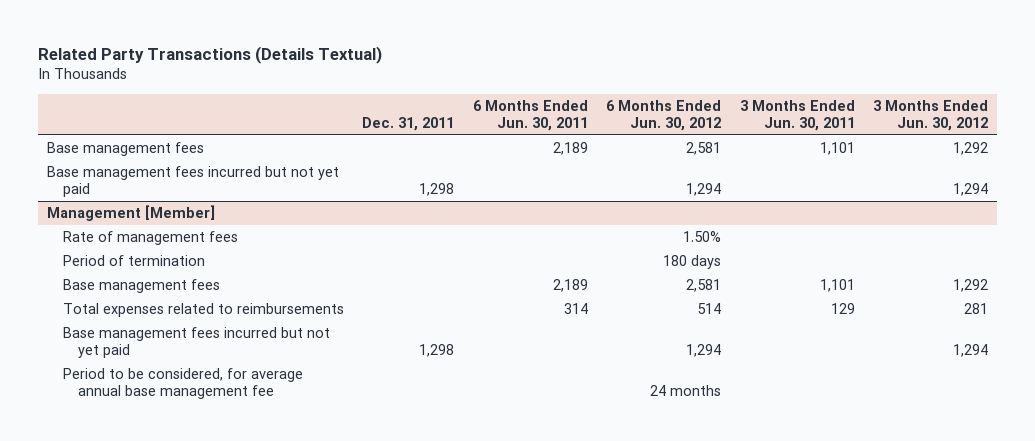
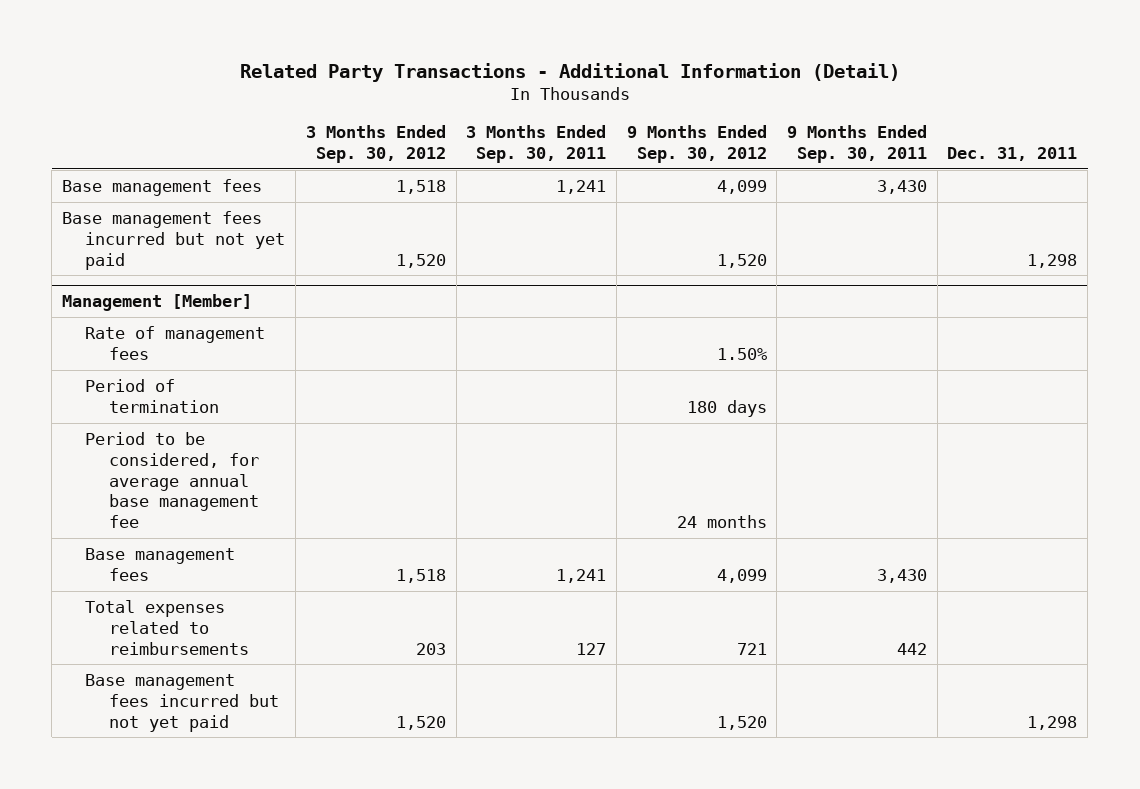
[37,46,382,65] Related Party Transactions (Details Textual) -> [239,62,900,82] Related Party Transactions - Additional Information (Detail)
[472,99,588,131] 6 Months Ended Jun. 30, 2011 -> none
[606,99,722,131] 6 Months Ended Jun. 30, 2012 -> none
[739,99,855,131] 3 Months Ended Jun. 30, 2011 -> none
[873,99,989,131] 3 Months Ended Jun. 30, 2012 -> none
none -> [305,125,446,164] 3 Months Ended Sep. 30, 2012
none -> [466,125,607,164] 3 Months Ended Sep. 30, 2011
none -> [626,125,767,164] 9 Months Ended Sep. 30, 2012
none -> [787,125,928,164] 9 Months Ended Sep. 30, 2011
[62,367,303,400] Period to be considered, for average annual base management fee -> [85,431,259,529] Period to be considered, for average annual base management fee

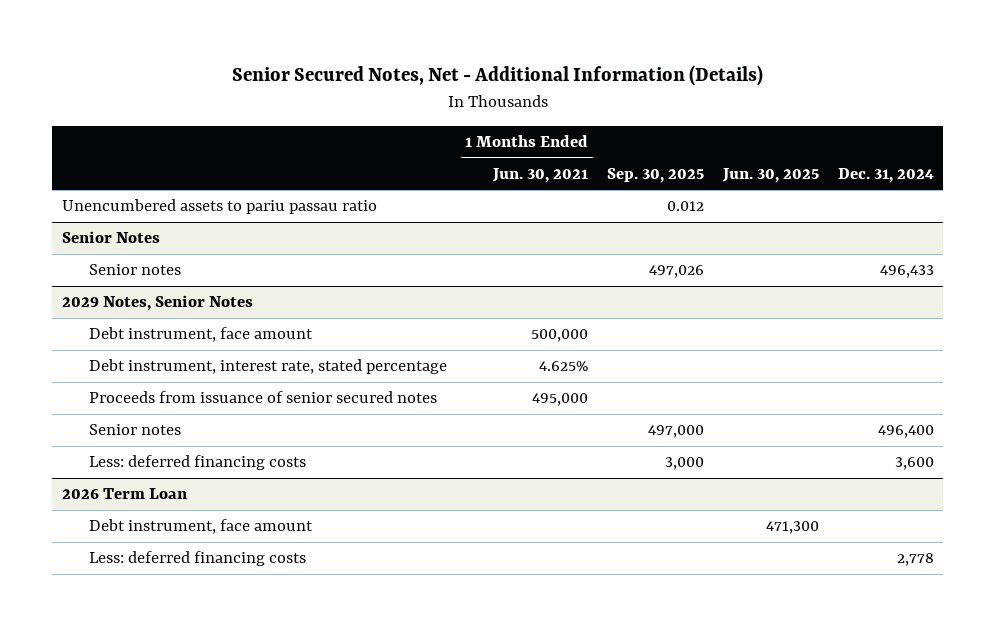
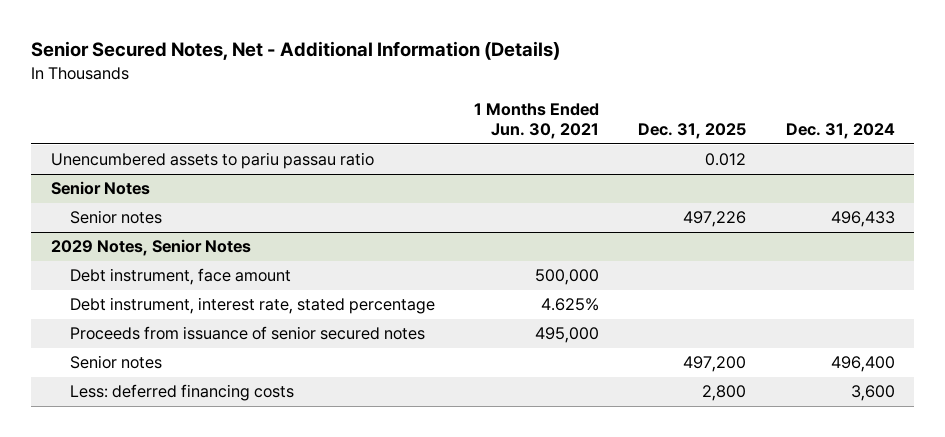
[607,167,705,183] Sep. 30, 2025 -> none
[721,167,819,183] Jun. 30, 2025 -> none
none -> [638,122,747,139] Dec. 31, 2025
[61,488,188,500] 2026 Term Loan -> none
[88,519,313,535] Debt instrument, face amount -> none
[88,551,306,567] Less: deferred financing costs -> none

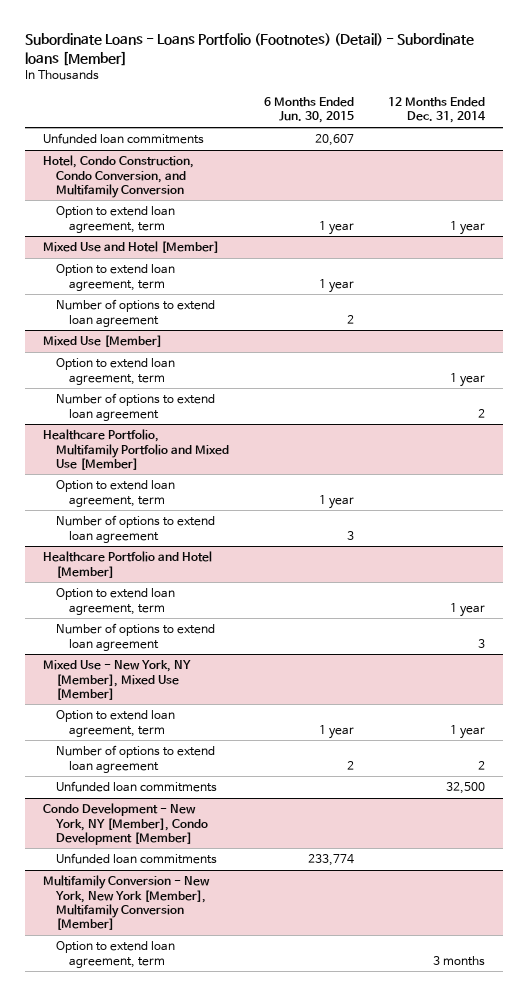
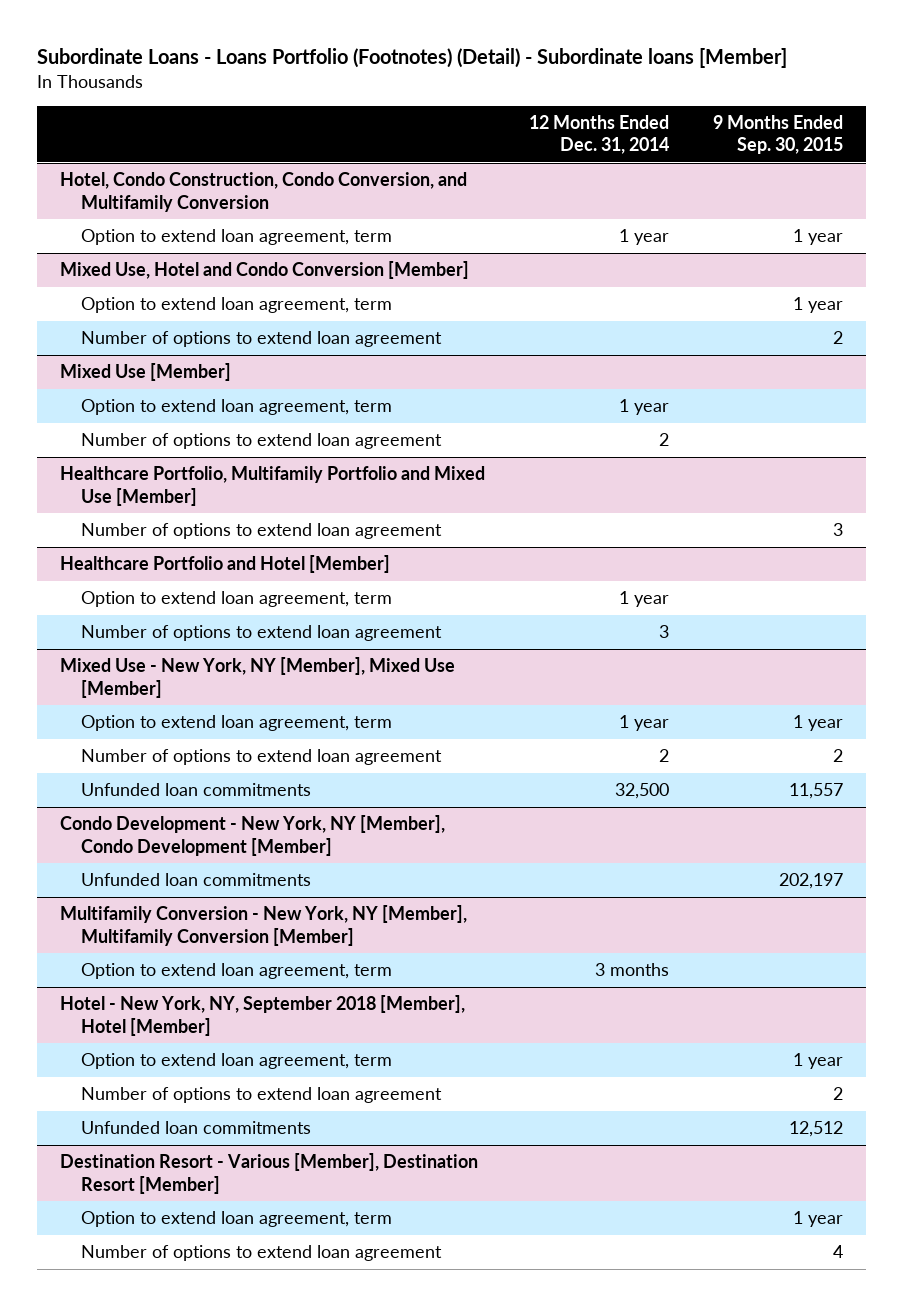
[263,97,354,124] 6 Months Ended Jun. 30, 2015 -> none
none -> [713,114,844,155] 9 Months Ended Sep. 30, 2015
[42,133,204,145] Unfunded loan commitments -> none
[42,241,219,254] Mixed Use and Hotel [Member] -> [59,261,469,280] Mixed Use, Hotel and Condo Conversion [Member]
[56,480,176,507] Option to extend loan agreement, term -> none
[42,875,210,931] Multifamily Conversion - New York, New York [Member], Multifamily Conversion [Member] -> [59,905,467,946] Multifamily Conversion - New York, NY [Member], Multifamily Conversion [Member]
none -> [59,995,465,1036] Hotel - New York, NY, September 2018 [Member], Hotel [Member]
none -> [81,1053,393,1070] Option to extend loan agreement, term
none -> [81,1087,443,1104] Number of options to extend loan agreement
none -> [81,1121,312,1135] Unfunded loan commitments
none -> [59,1153,478,1194] Destination Resort - Various [Member], Destination Resort [Member]
none -> [81,1211,393,1228] Option to extend loan agreement, term
none -> [81,1245,443,1262] Number of options to extend loan agreement

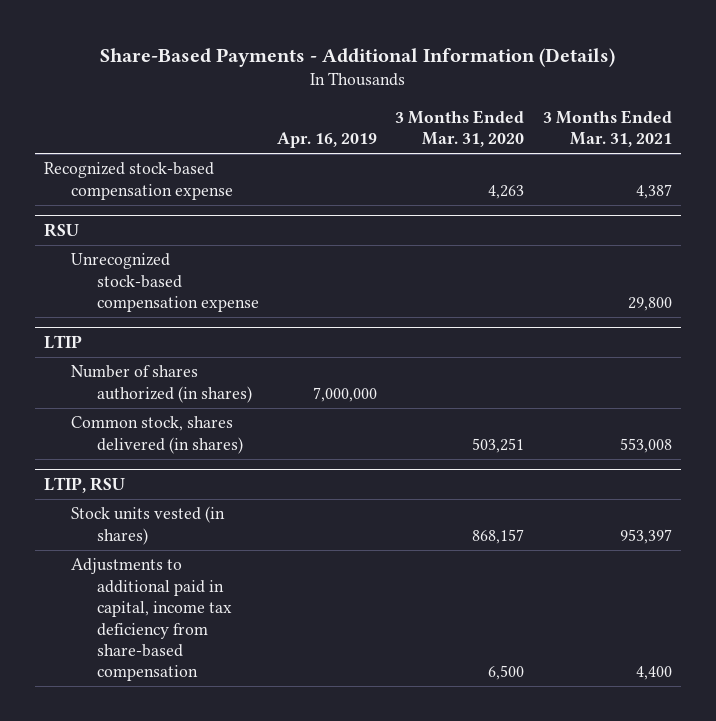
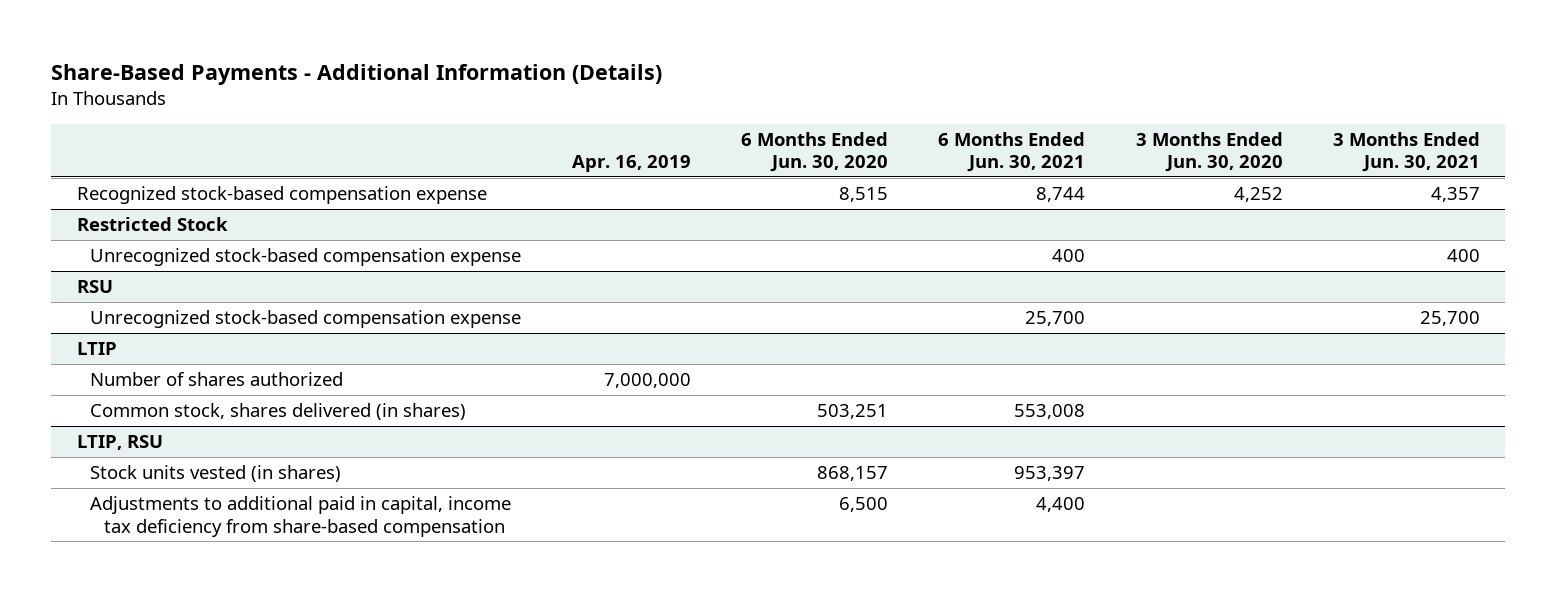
[395,109,525,148] 3 Months Ended Mar. 31, 2020 -> none
[542,109,672,148] 3 Months Ended Mar. 31, 2021 -> none
none -> [740,131,888,173] 6 Months Ended Jun. 30, 2020
none -> [938,131,1086,173] 6 Months Ended Jun. 30, 2021
none -> [1135,131,1283,173] 3 Months Ended Jun. 30, 2020
none -> [1333,131,1481,173] 3 Months Ended Jun. 30, 2021
none -> [76,216,228,231] Restricted Stock
none -> [90,247,522,266] Unrecognized stock-based compensation expense
[70,365,253,403] Number of shares authorized (in shares) -> [90,371,344,386] Number of shares authorized

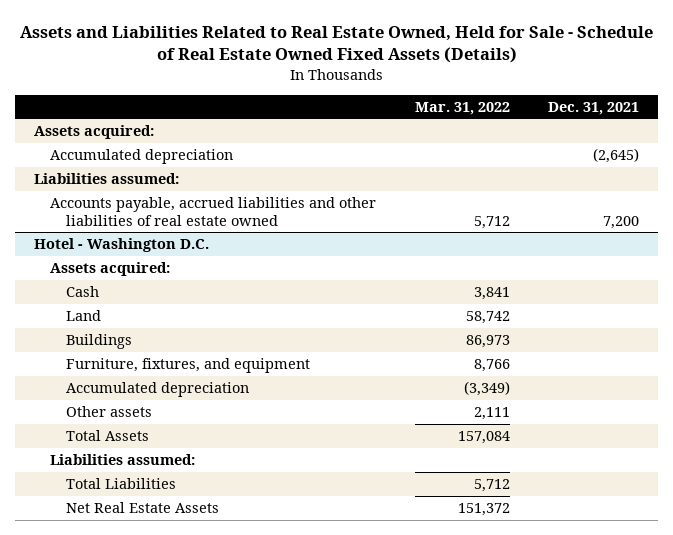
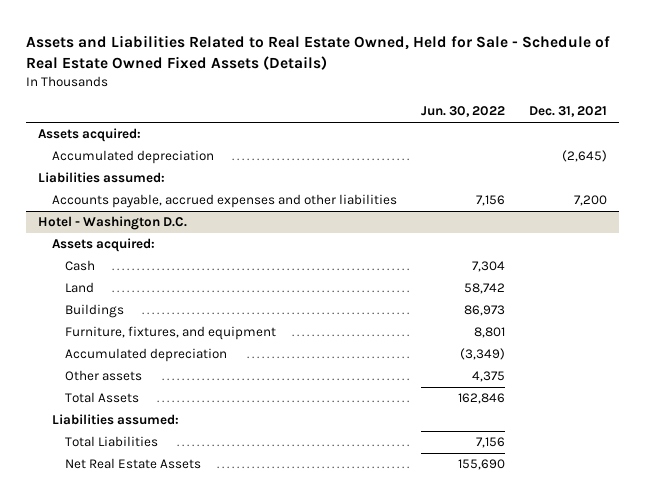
[414,101,510,115] Mar. 31, 2022 -> none
none -> [420,106,505,118] Jun. 30, 2022
[50,197,377,226] Accounts payable, accrued liabilities and other liabilities of real estate owned -> [51,194,397,209] Accounts payable, accrued expenses and other liabilities

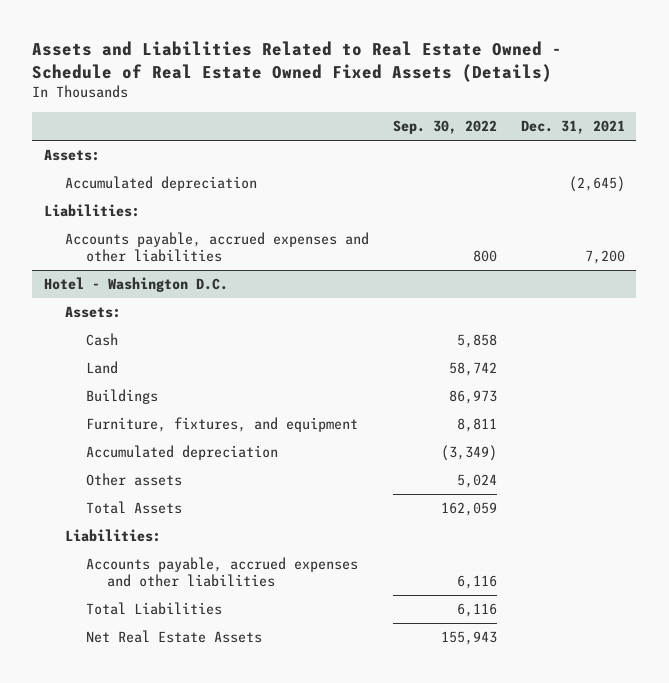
[26,35,611,71] Assets and Liabilities Related to Real Estate Owned, Held for Sale - Schedule of Real Estate Owned Fixed Assets (Details) -> [32,41,563,82] Assets and Liabilities Related to Real Estate Owned - Schedule of Real Estate Owned Fixed Assets (Details)
[420,106,505,118] Jun. 30, 2022 -> none
none -> [392,120,497,135] Sep. 30, 2022
[38,128,142,143] Assets acquired: -> [44,149,101,162] Assets:
[38,172,166,184] Liabilities assumed: -> [44,204,141,218] Liabilities:
[51,238,155,253] Assets acquired: -> [65,306,122,319] Assets:
[51,414,179,426] Liabilities assumed: -> [65,529,162,543] Liabilities:
none -> [85,557,358,588] Accounts payable, accrued expenses and other liabilities

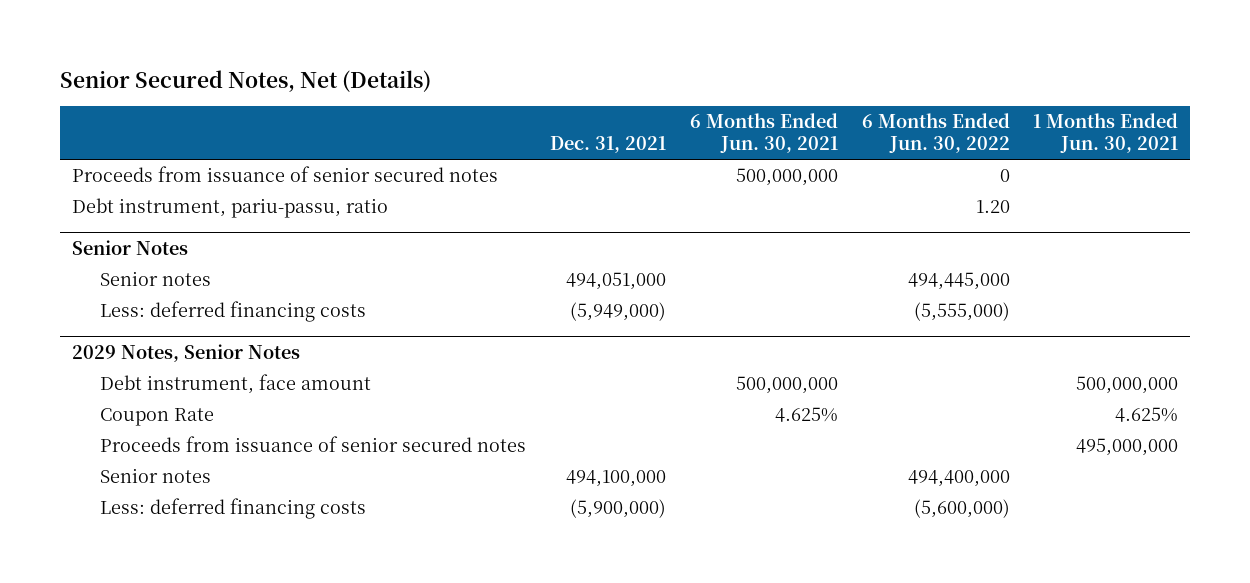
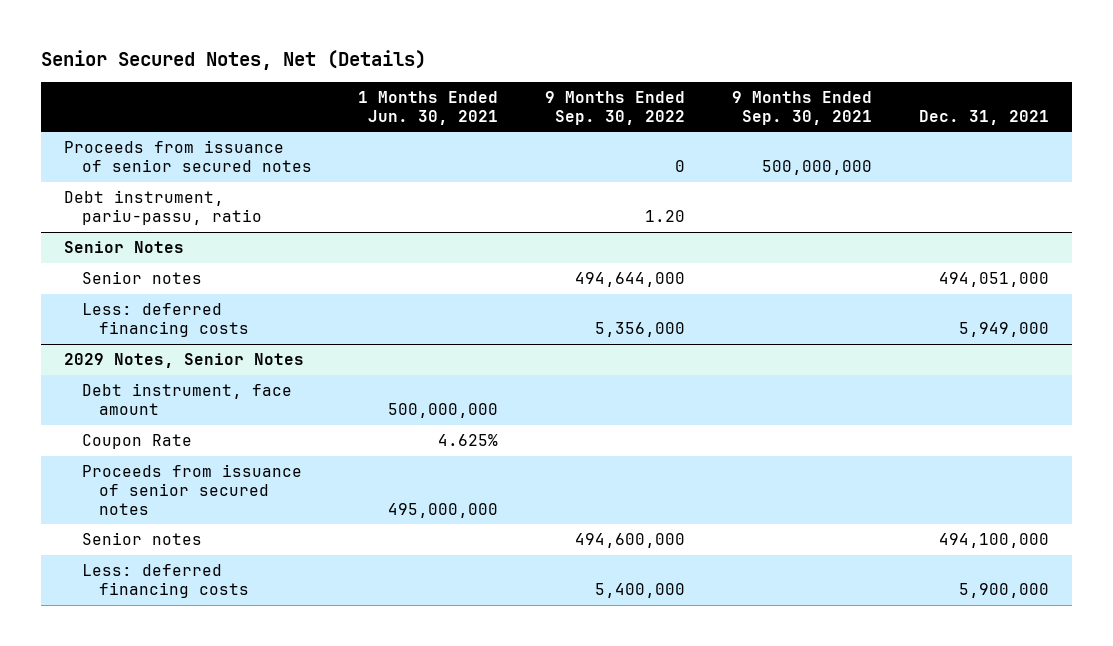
[689,113,838,154] 6 Months Ended Jun. 30, 2021 -> none
[861,113,1010,154] 6 Months Ended Jun. 30, 2022 -> none
none -> [545,91,686,125] 9 Months Ended Sep. 30, 2022
none -> [732,91,873,125] 9 Months Ended Sep. 30, 2021
[569,302,666,322] (5,949,000) -> [958,322,1049,338] 5,949,000
[569,499,666,519] (5,900,000) -> [958,583,1049,599] 5,900,000

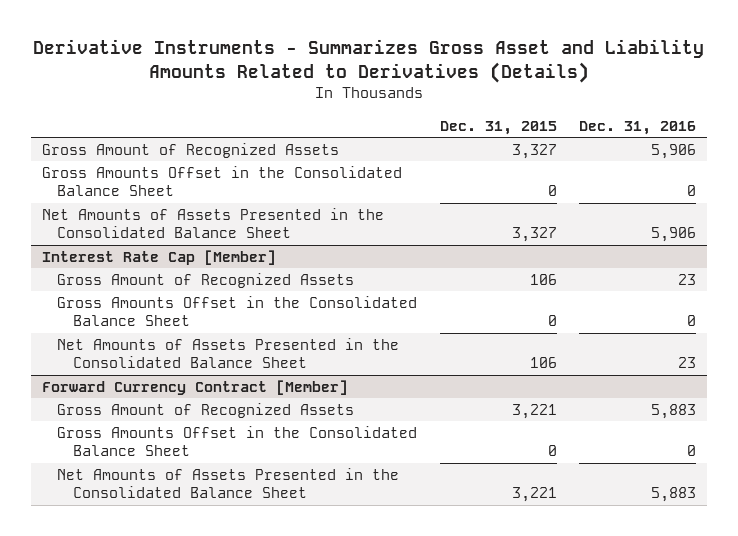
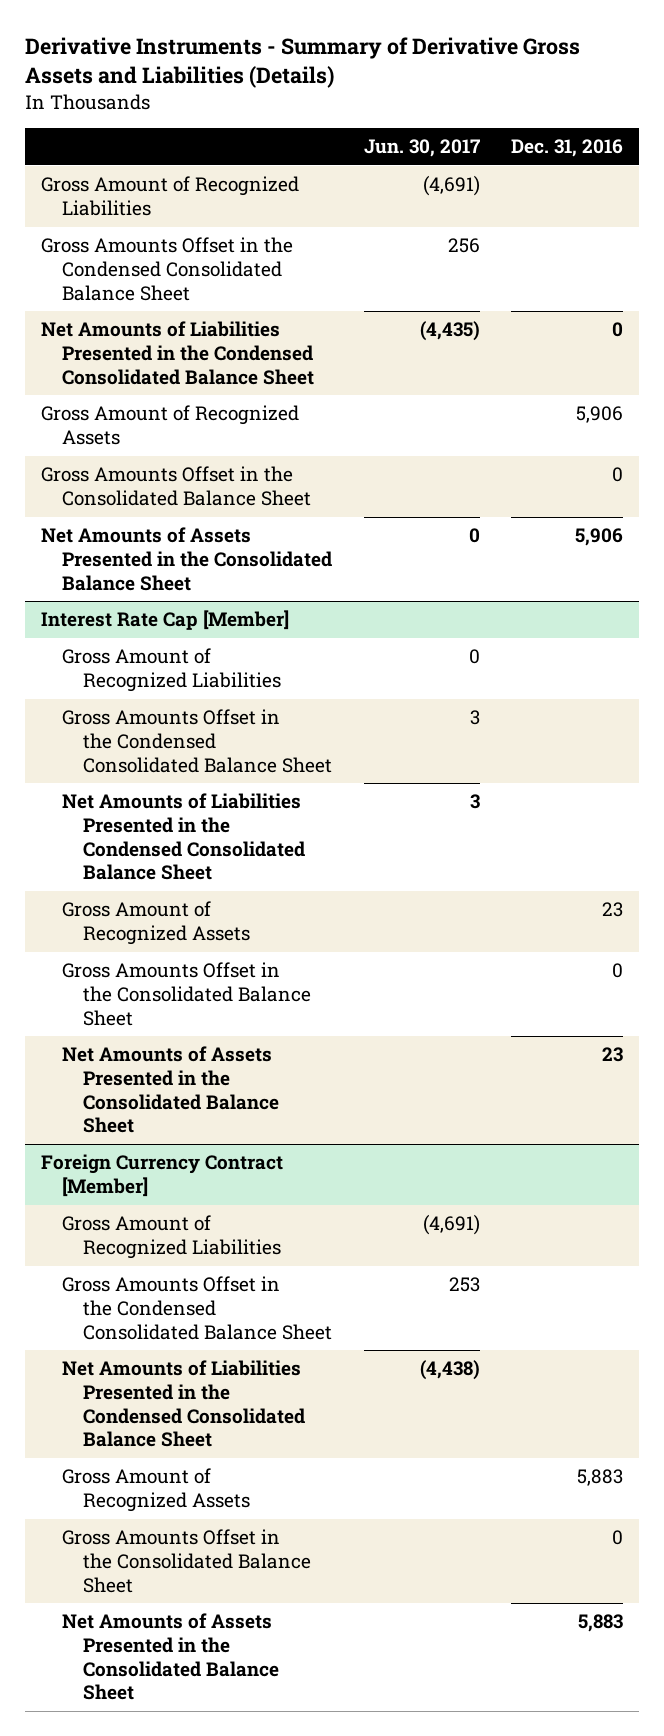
[32,39,704,83] Derivative Instruments - Summarizes Gross Asset and Liability Amounts Related to Derivatives (Details) -> [24,36,580,89] Derivative Instruments - Summary of Derivative Gross Assets and Liabilities (Details)
[439,120,557,135] Dec. 31, 2015 -> none
none -> [363,138,480,157] Jun. 30, 2017
none -> [40,176,299,216] Gross Amount of Recognized Liabilities
none -> [40,237,293,301] Gross Amounts Offset in the Condensed Consolidated Balance Sheet
none -> [40,321,314,385] Net Amounts of Liabilities Presented in the Condensed Consolidated Balance Sheet
none -> [61,648,282,692] Gross Amount of Recognized Liabilities
none -> [61,709,333,773] Gross Amounts Offset in the Condensed Consolidated Balance Sheet
none -> [61,793,306,881] Net Amounts of Liabilities Presented in the Condensed Consolidated Balance Sheet
[41,380,348,396] Forward Currency Contract [Member] -> [40,1154,283,1197] Foreign Currency Contract [Member]
none -> [61,1215,282,1259] Gross Amount of Recognized Liabilities
none -> [61,1276,333,1340] Gross Amounts Offset in the Condensed Consolidated Balance Sheet
none -> [61,1360,306,1448] Net Amounts of Liabilities Presented in the Condensed Consolidated Balance Sheet

